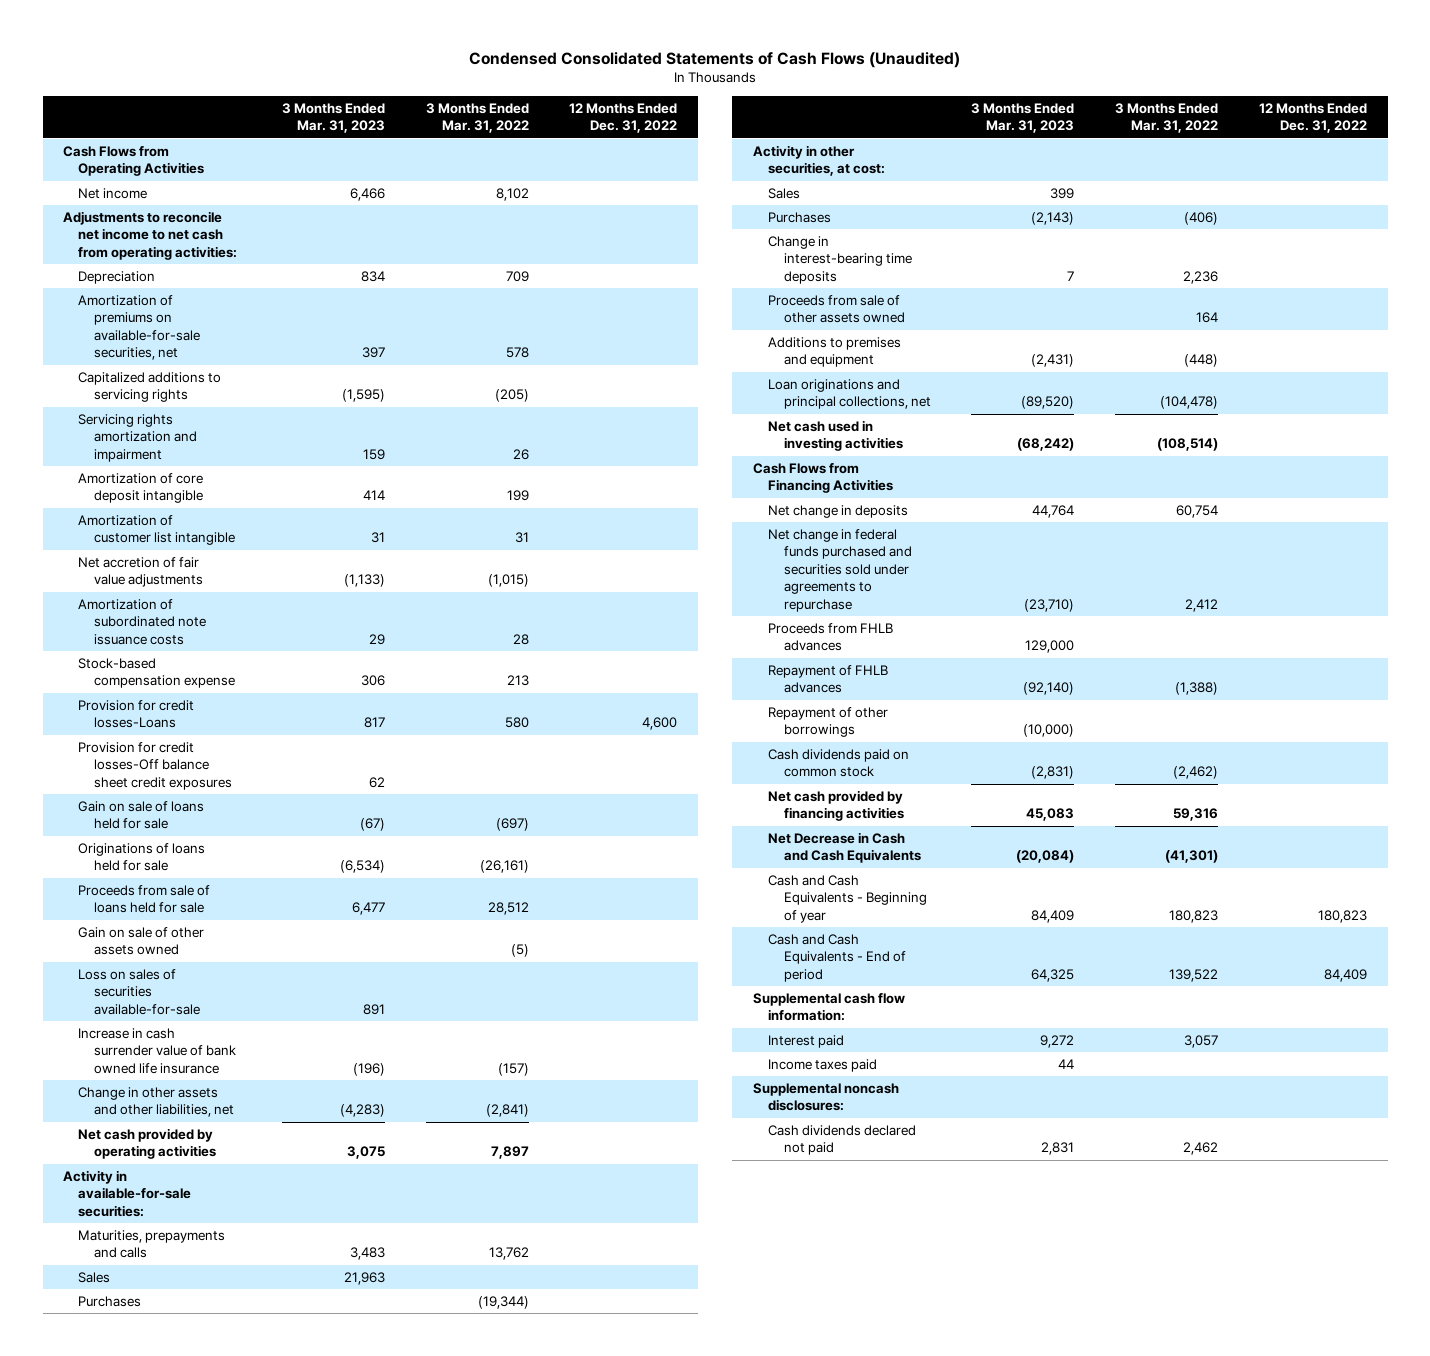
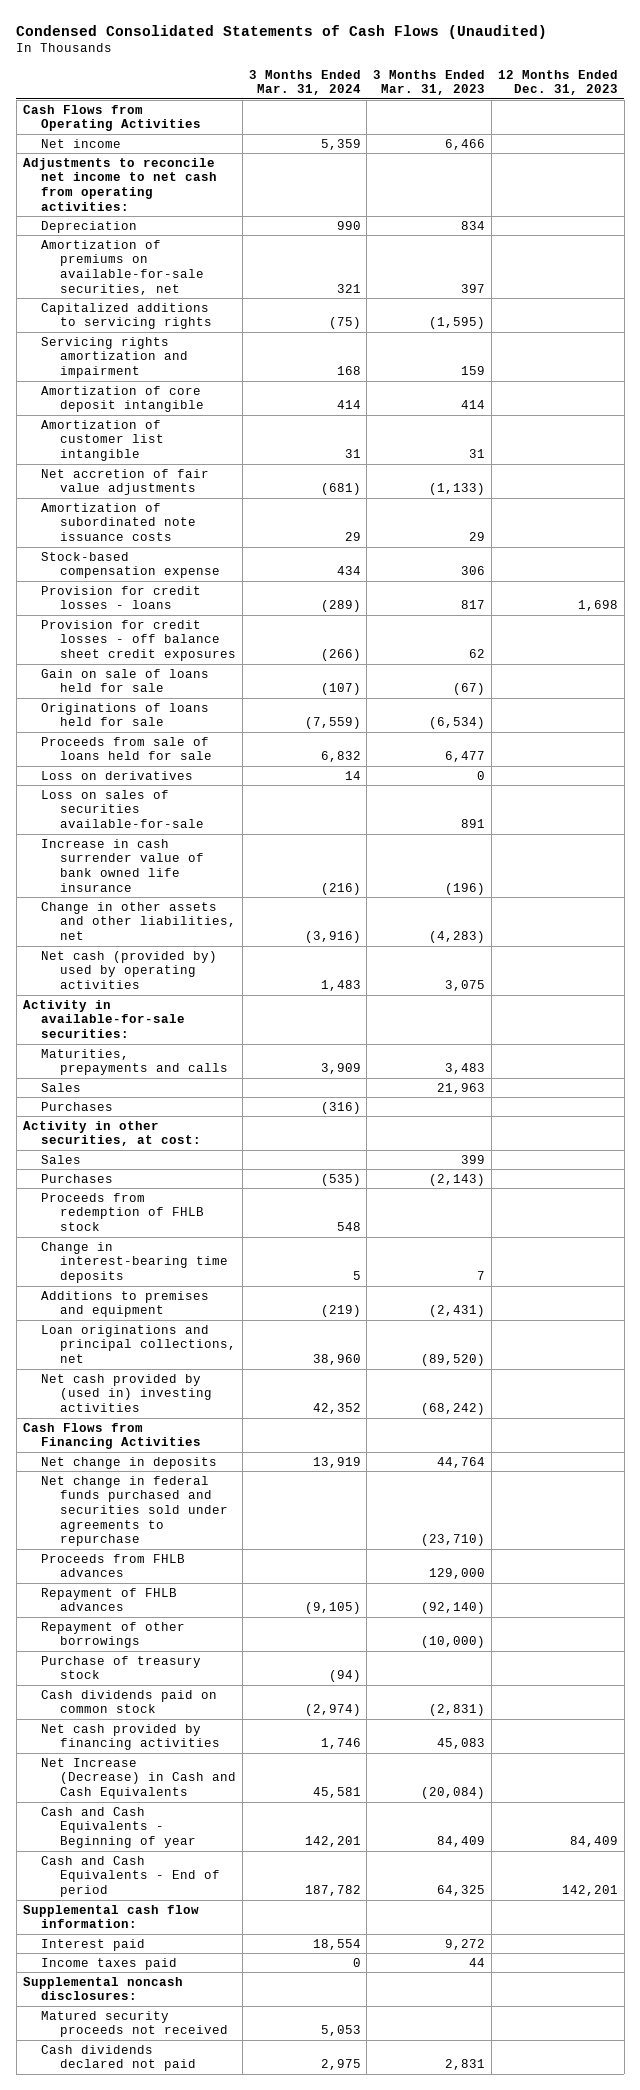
[425,103,529,134] 3 Months Ended Mar. 31, 2022 -> none
[569,103,678,134] 12 Months Ended Dec. 31, 2022 -> none
none -> [248,69,361,96] 3 Months Ended Mar. 31, 2024
none -> [497,69,618,96] 12 Months Ended Dec. 31, 2023
[78,700,195,729] Provision for credit losses-Loans -> [41,585,202,610] Provision for credit losses - loans
[78,742,232,790] Provision for credit losses-Off balance sheet credit exposures -> [41,619,237,662] Provision for credit losses - off balance sheet credit exposures
[78,927,205,956] Gain on sale of other assets owned -> none
none -> [41,770,194,780] Loss on derivatives
[78,1128,216,1160] Net cash provided by operating activities -> [41,950,218,990] Net cash (provided by) used by operating activities
none -> [41,1192,205,1232] Proceeds from redemption of FHLB stock
[768,295,905,324] Proceeds from sale of other assets owned -> none
[768,420,903,452] Net cash used in investing activities -> [41,1373,213,1413] Net cash provided by (used in) investing activities
none -> [41,1655,202,1680] Purchase of treasury stock
[768,832,921,864] Net Decrease in Cash and Cash Equivalents -> [41,1757,237,1800] Net Increase (Decrease) in Cash and Cash Equivalents
none -> [41,2010,229,2038] Matured security proceeds not received

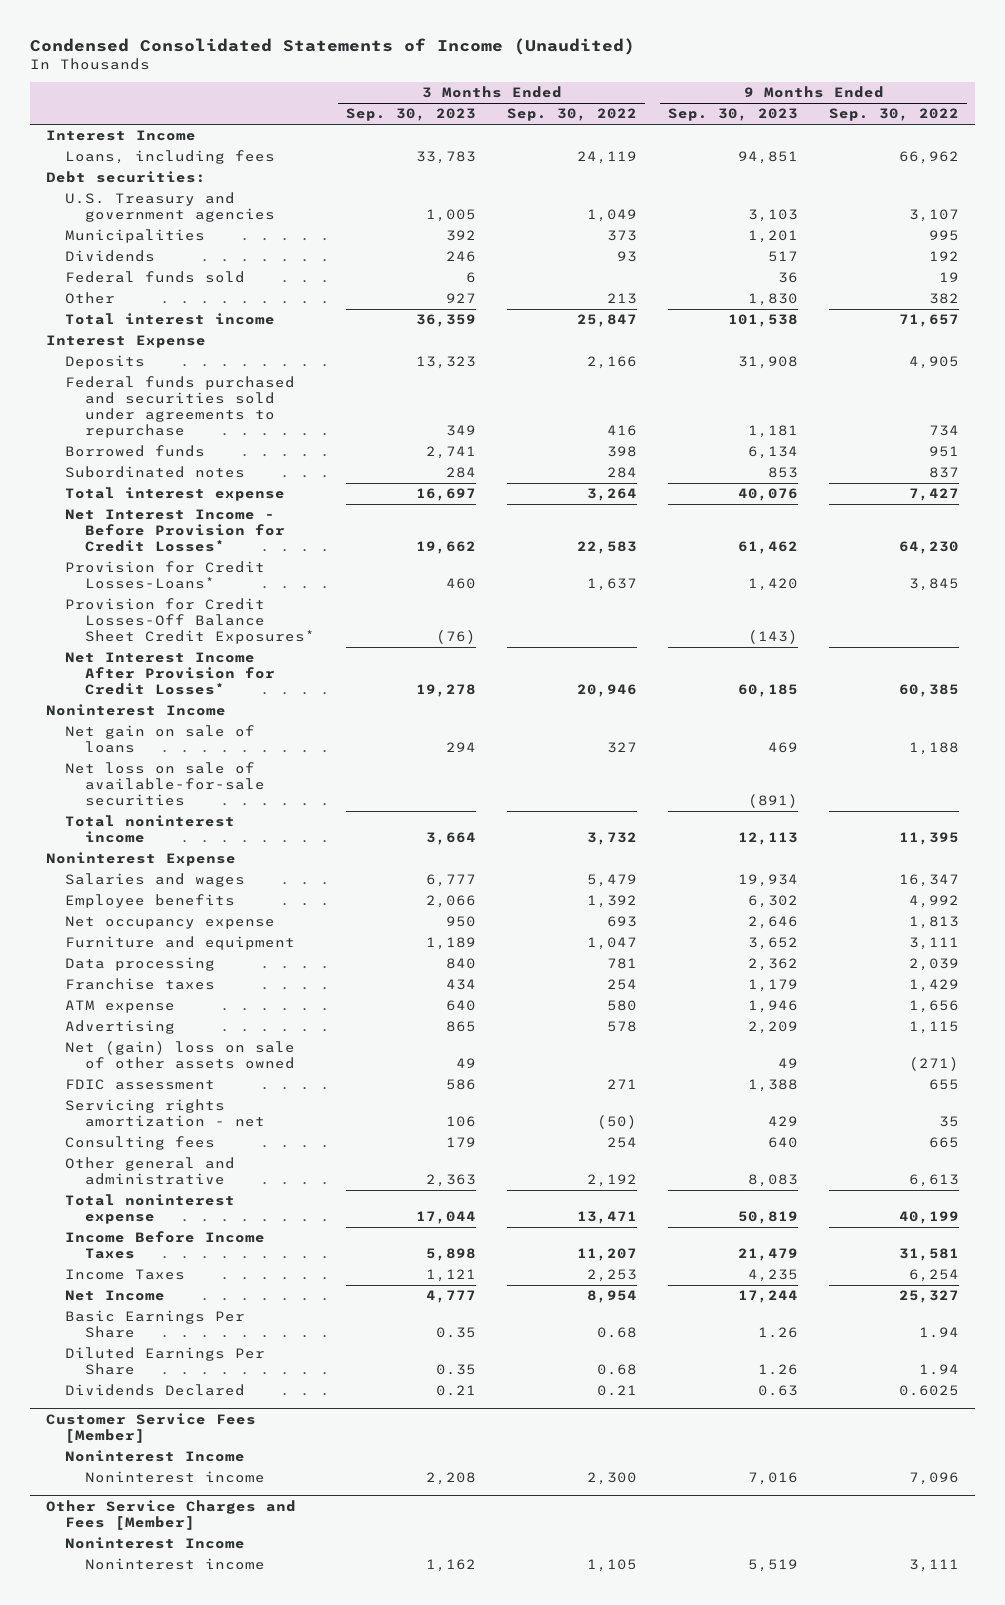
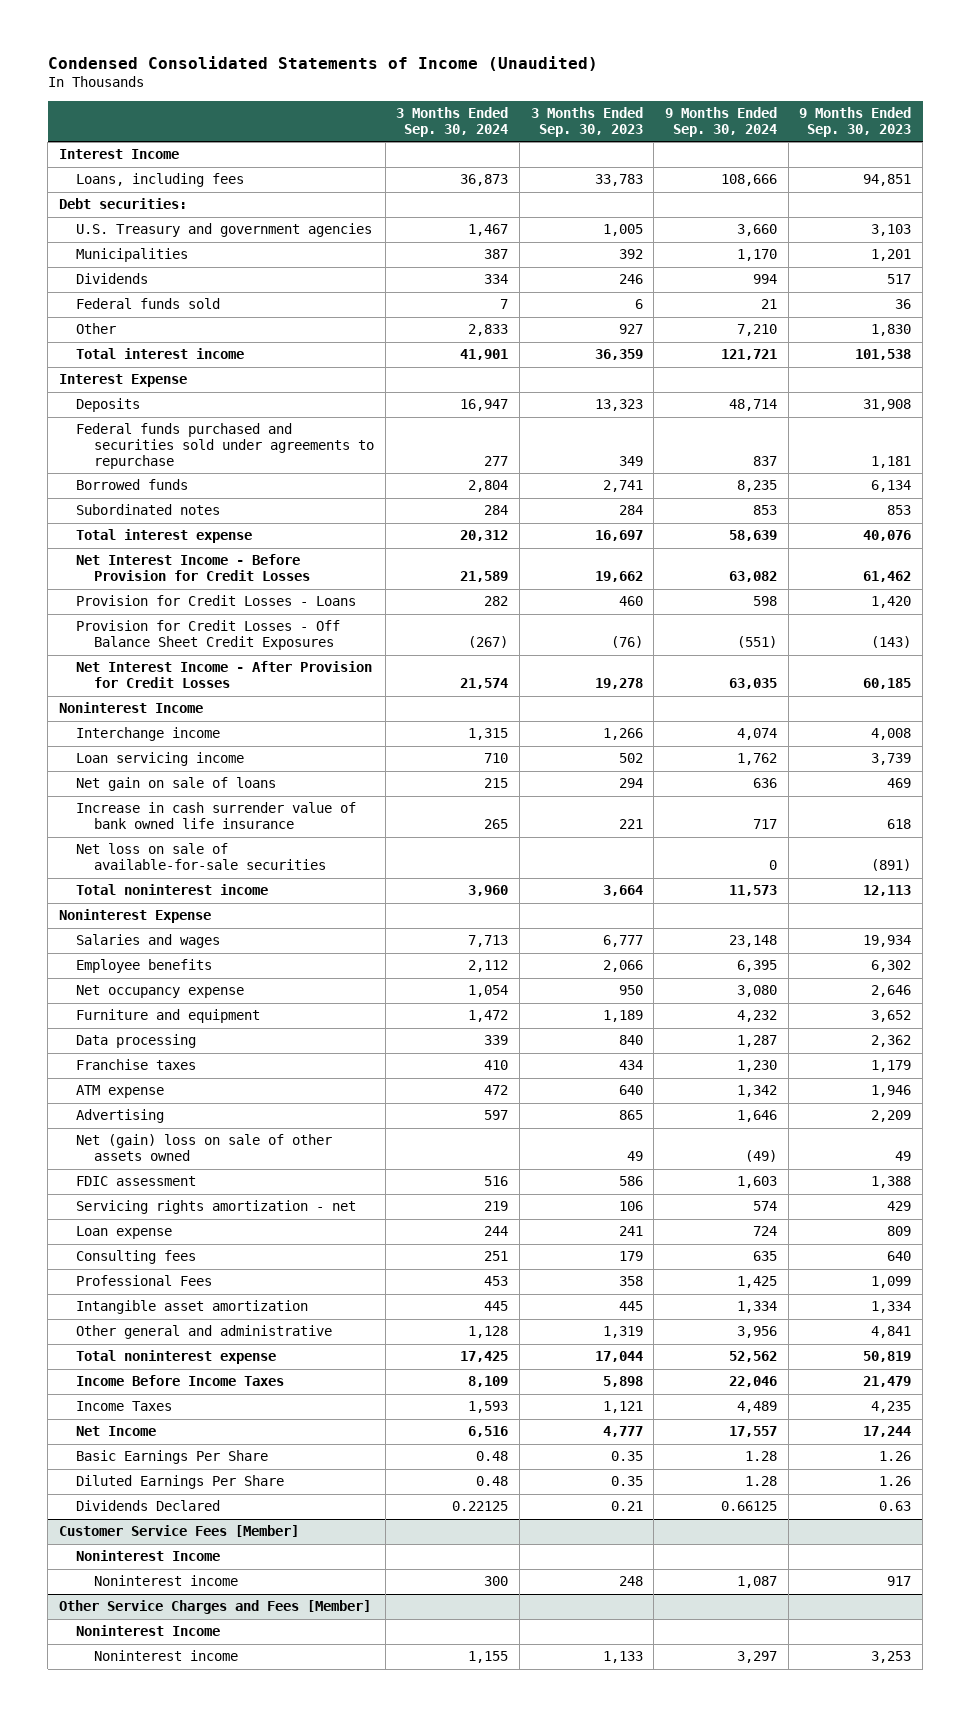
[507,108,638,122] Sep. 30, 2022 -> none
[829,108,960,122] Sep. 30, 2022 -> none
none -> [396,107,509,137] 3 Months Ended Sep. 30, 2024
none -> [665,107,778,137] 9 Months Ended Sep. 30, 2024
[65,509,285,553] Net Interest Income - Before Provision for Credit Losses* -> [76,554,310,582] Net Interest Income - Before Provision for Credit Losses
[65,561,266,590] Provision for Credit Losses-Loans* -> [76,595,357,607] Provision for Credit Losses - Loans
[65,598,315,645] Provision for Credit Losses-Off Balance Sheet Credit Exposures* -> [76,620,341,651] Provision for Credit Losses - Off Balance Sheet Credit Exposures
[65,652,275,696] Net Interest Income After Provision for Credit Losses* -> [76,661,373,689] Net Interest Income - After Provision for Credit Losses
none -> [76,727,221,742] Interchange income
none -> [76,752,245,767] Loan servicing income
none -> [76,802,357,830] Increase in cash surrender value of bank owned life insurance
none -> [76,1226,173,1240] Loan expense
none -> [76,1275,213,1287] Professional Fees
none -> [76,1300,309,1315] Intangible asset amortization
[426,1174,477,1188] 2,363 -> [602,1326,643,1339] 1,319
[748,1174,799,1188] 8,083 -> [871,1326,912,1339] 4,841
[426,1472,477,1486] 2,208 -> [618,1576,643,1587] 248
[748,1472,799,1486] 7,016 -> [887,1576,912,1587] 917
[426,1559,477,1573] 1,162 -> [602,1651,643,1664] 1,133
[748,1559,799,1573] 5,519 -> [871,1651,912,1664] 3,253

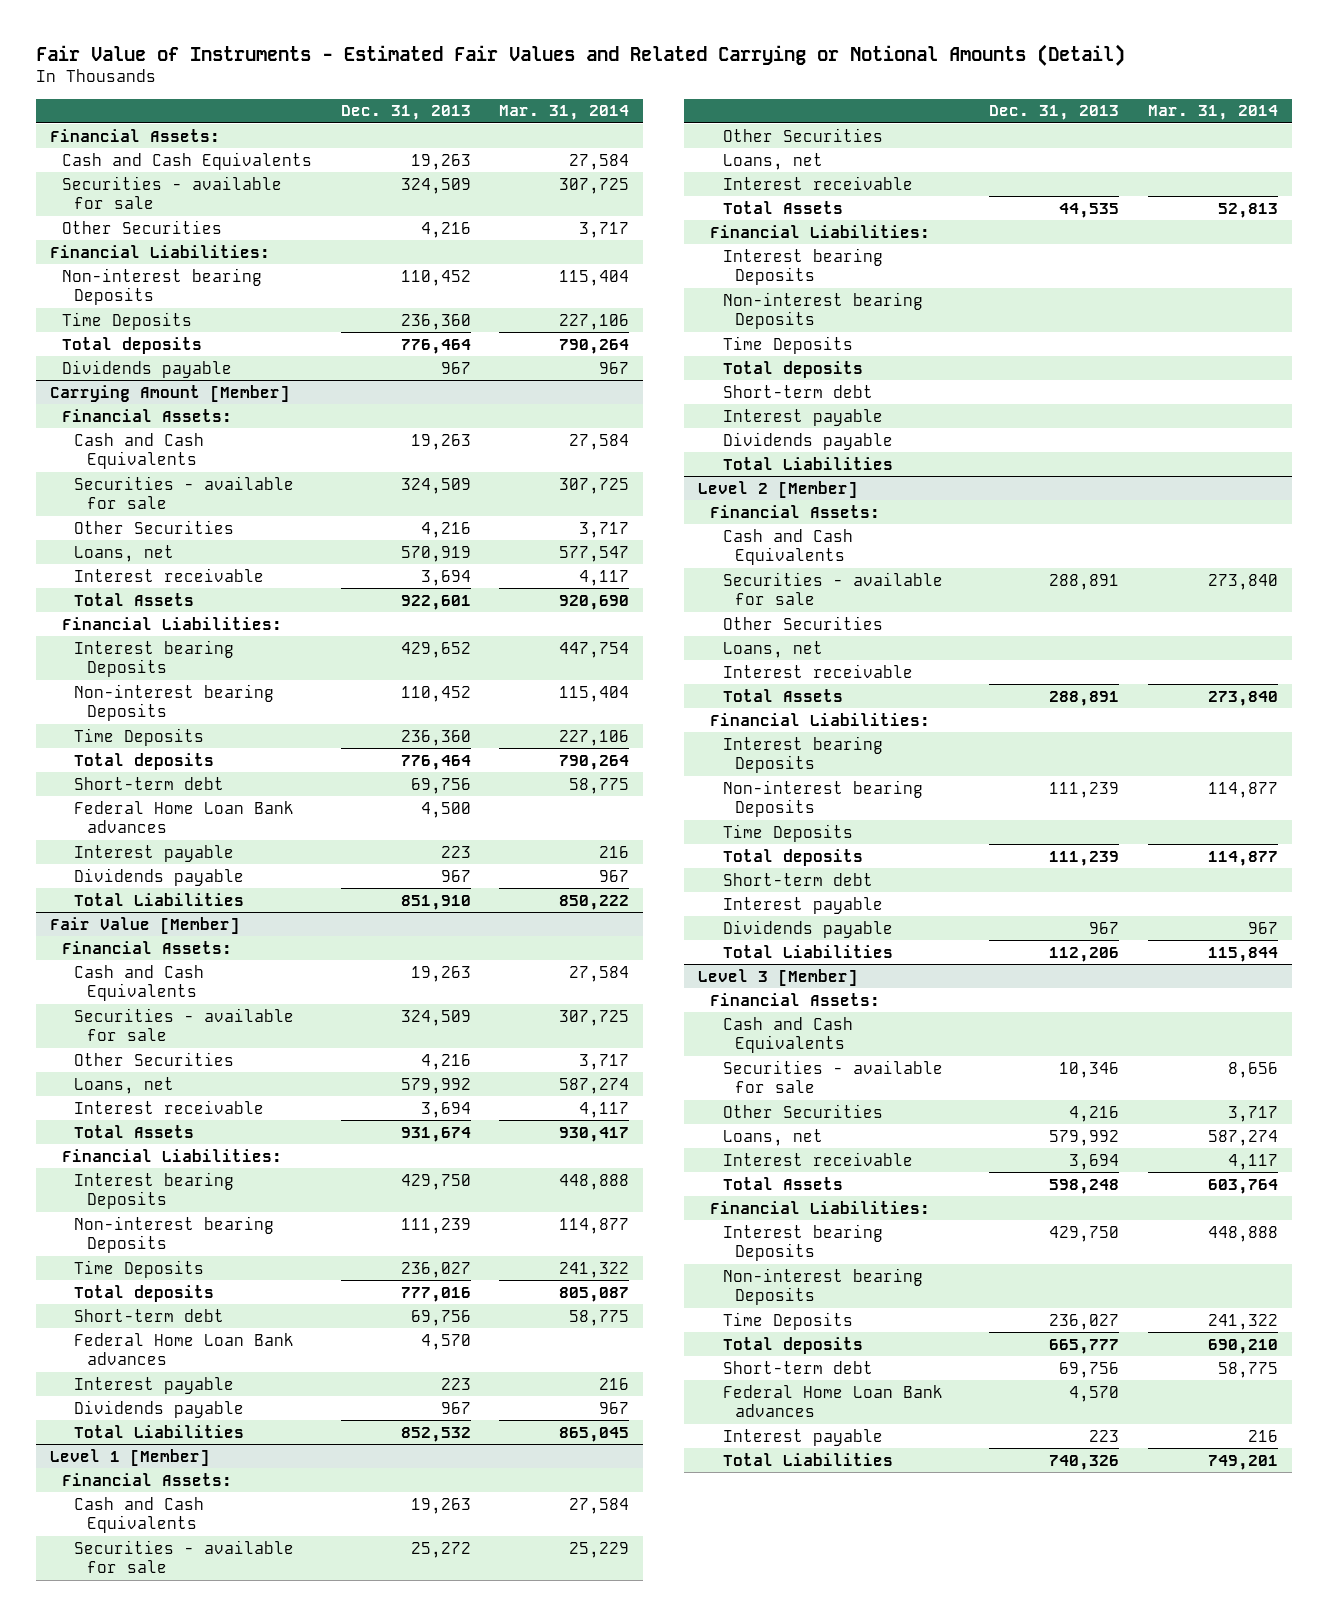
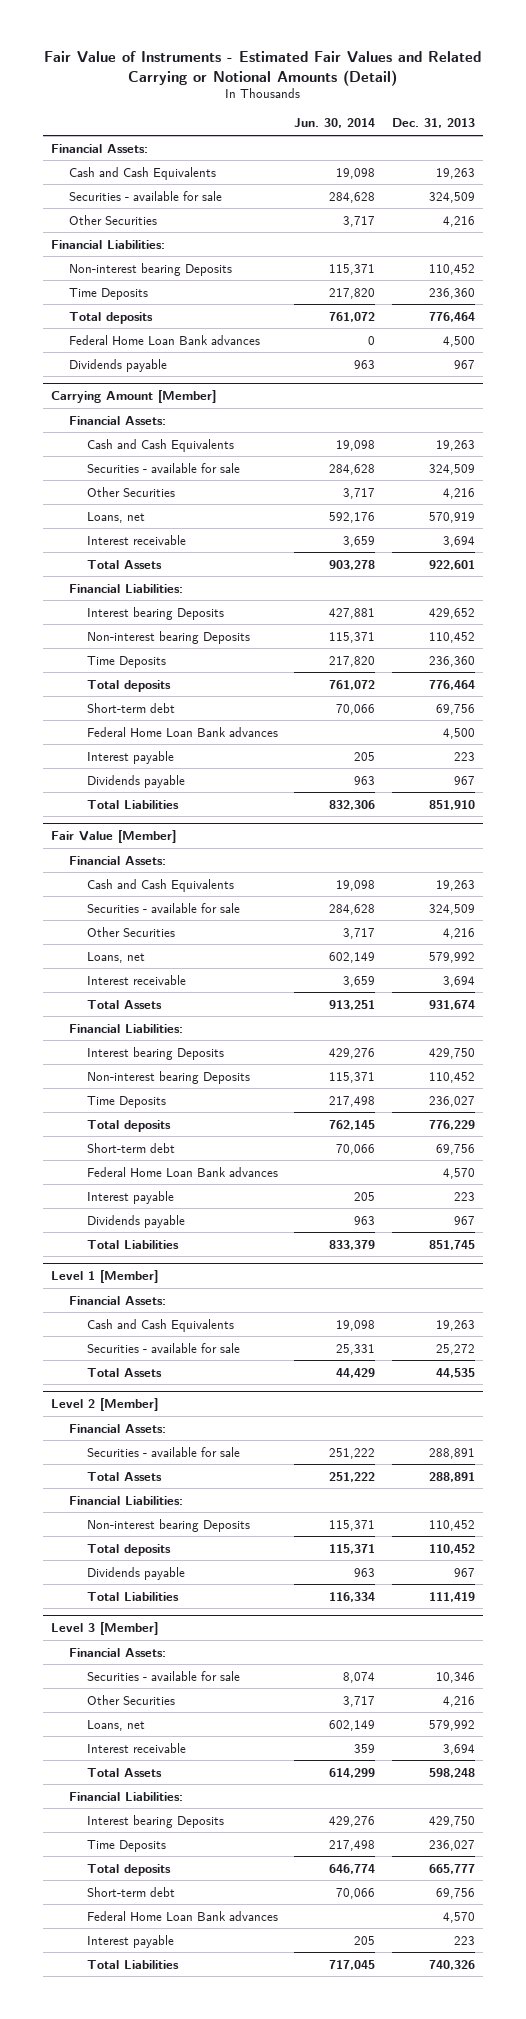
[499,105,630,121] Mar. 31, 2014 -> none
none -> [294,118,376,129] Jun. 30, 2014
none -> [69,334,261,345] Federal Home Loan Bank advances
[400,1217,471,1234] 111,239 -> [428,1071,475,1083] 110,452
[400,1286,471,1302] 777,016 -> [428,1119,475,1130] 776,229
[400,1426,471,1442] 852,532 -> [428,1239,475,1250] 851,745
[722,127,883,142] Other Securities -> none
[722,152,823,170] Loans, net -> none
[722,175,913,190] Interest receivable -> none
[710,224,931,238] Financial Liabilities: -> none
[722,247,883,286] Interest bearing Deposits -> none
[722,291,923,330] Non-interest bearing Deposits -> none
[722,335,853,354] Time Deposits -> none
[722,360,863,378] Total deposits -> none
[722,384,873,398] Short-term debt -> none
[722,408,883,426] Interest payable -> none
[722,431,893,450] Dividends payable -> none
[722,456,893,470] Total Liabilities -> none
[722,528,853,566] Cash and Cash Equivalents -> none
[722,615,883,630] Other Securities -> none
[722,640,823,658] Loans, net -> none
[722,663,913,678] Interest receivable -> none
[722,735,883,774] Interest bearing Deposits -> none
[722,823,853,842] Time Deposits -> none
[722,872,873,886] Short-term debt -> none
[722,896,883,914] Interest payable -> none
[1048,781,1119,798] 111,239 -> [428,1519,475,1531] 110,452
[1048,850,1119,866] 111,239 -> [428,1543,475,1554] 110,452
[1048,946,1119,962] 112,206 -> [428,1591,475,1602] 111,419
[722,1016,853,1054] Cash and Cash Equivalents -> none
[722,1267,923,1306] Non-interest bearing Deposits -> none

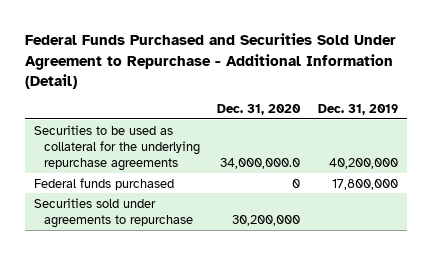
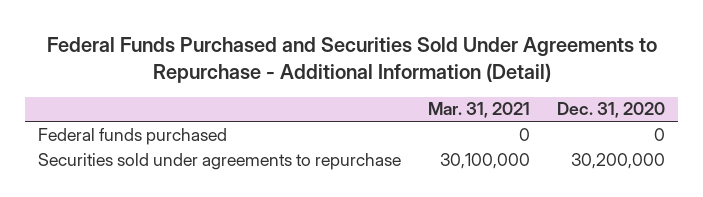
[25,33,397,89] Federal Funds Purchased and Securities Sold Under Agreement to Repurchase - Additional Information (Detail) -> [46,36,657,84] Federal Funds Purchased and Securities Sold Under Agreements to Repurchase - Additional Information (Detail)
[317,104,398,116] Dec. 31, 2019 -> none
none -> [428,102,531,119] Mar. 31, 2021
[34,124,200,172] Securities to be used as collateral for the underlying repurchase agreements -> none

